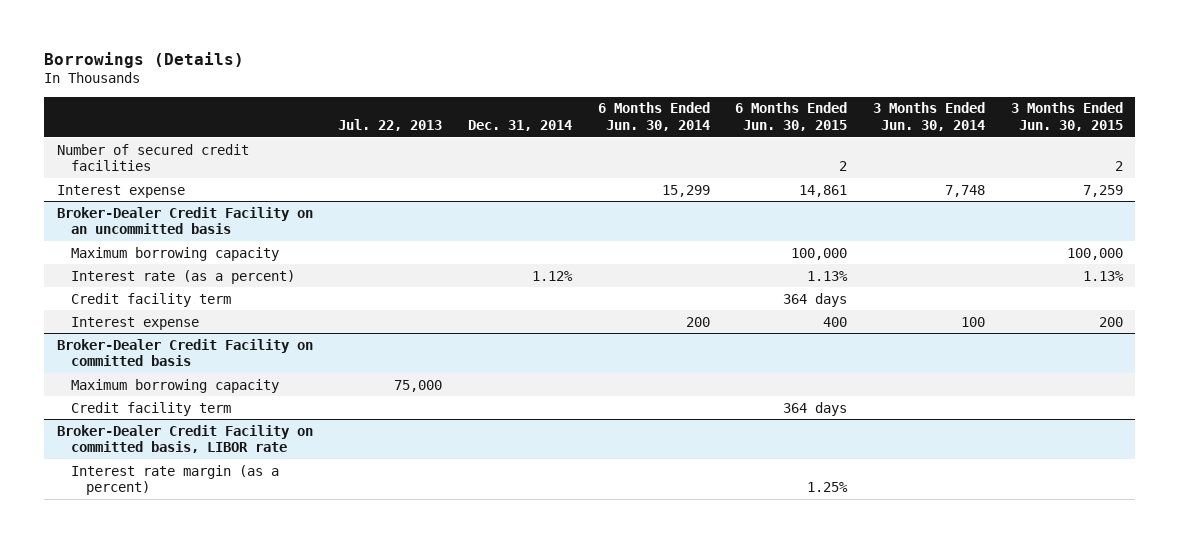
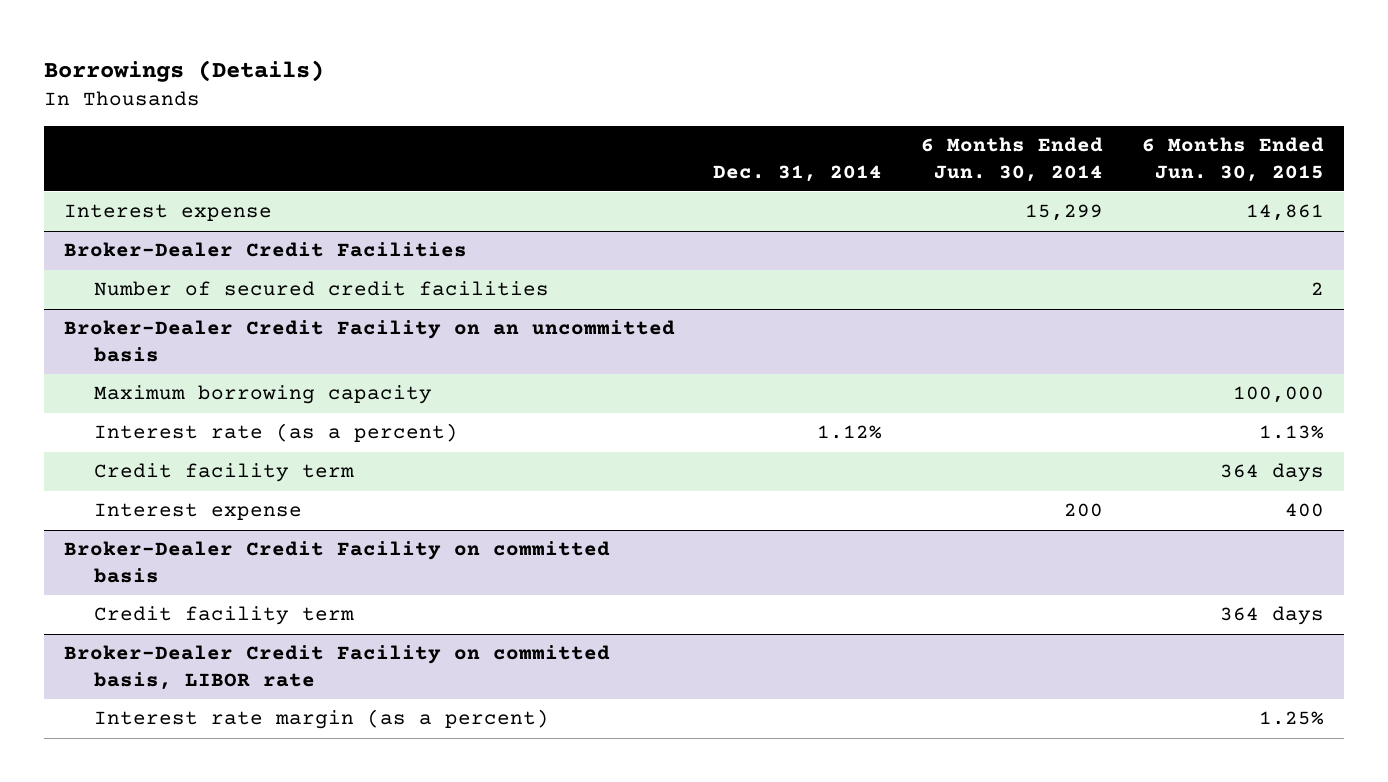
[338,118,443,131] Jul. 22, 2013 -> none
[872,102,985,131] 3 Months Ended Jun. 30, 2014 -> none
[1010,102,1123,131] 3 Months Ended Jun. 30, 2015 -> none
[56,143,249,171] Number of secured credit facilities -> none
none -> [63,242,467,258] Broker-Dealer Credit Facilities
none -> [94,281,550,297] Number of secured credit facilities
[71,378,280,393] Maximum borrowing capacity -> none

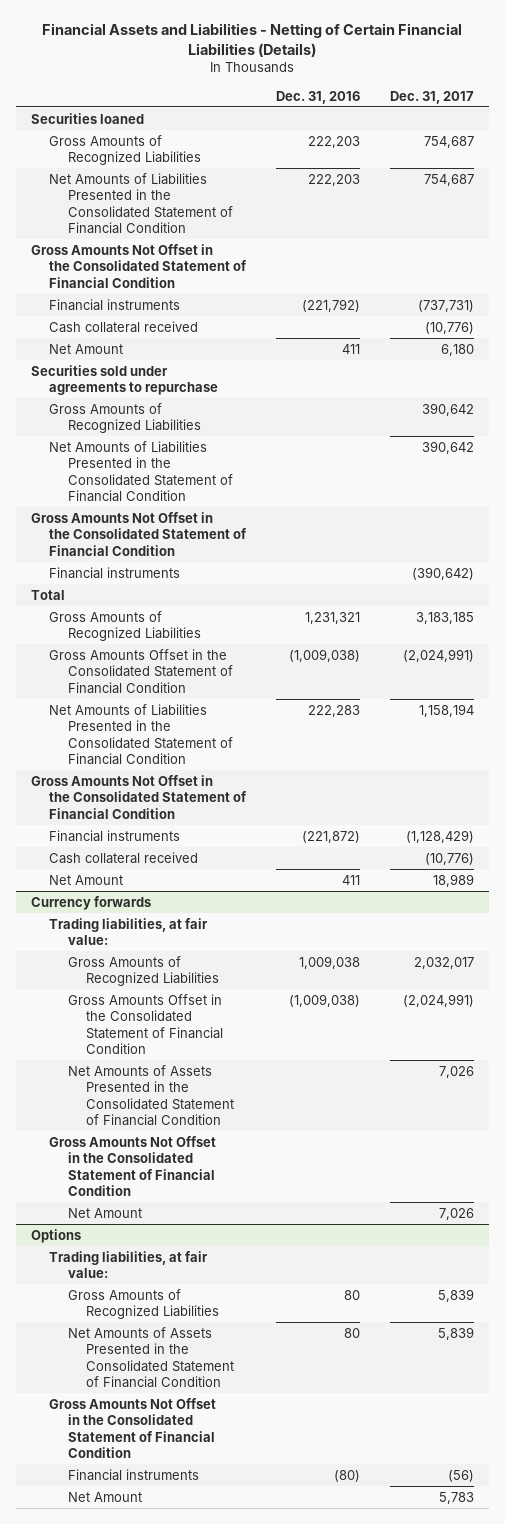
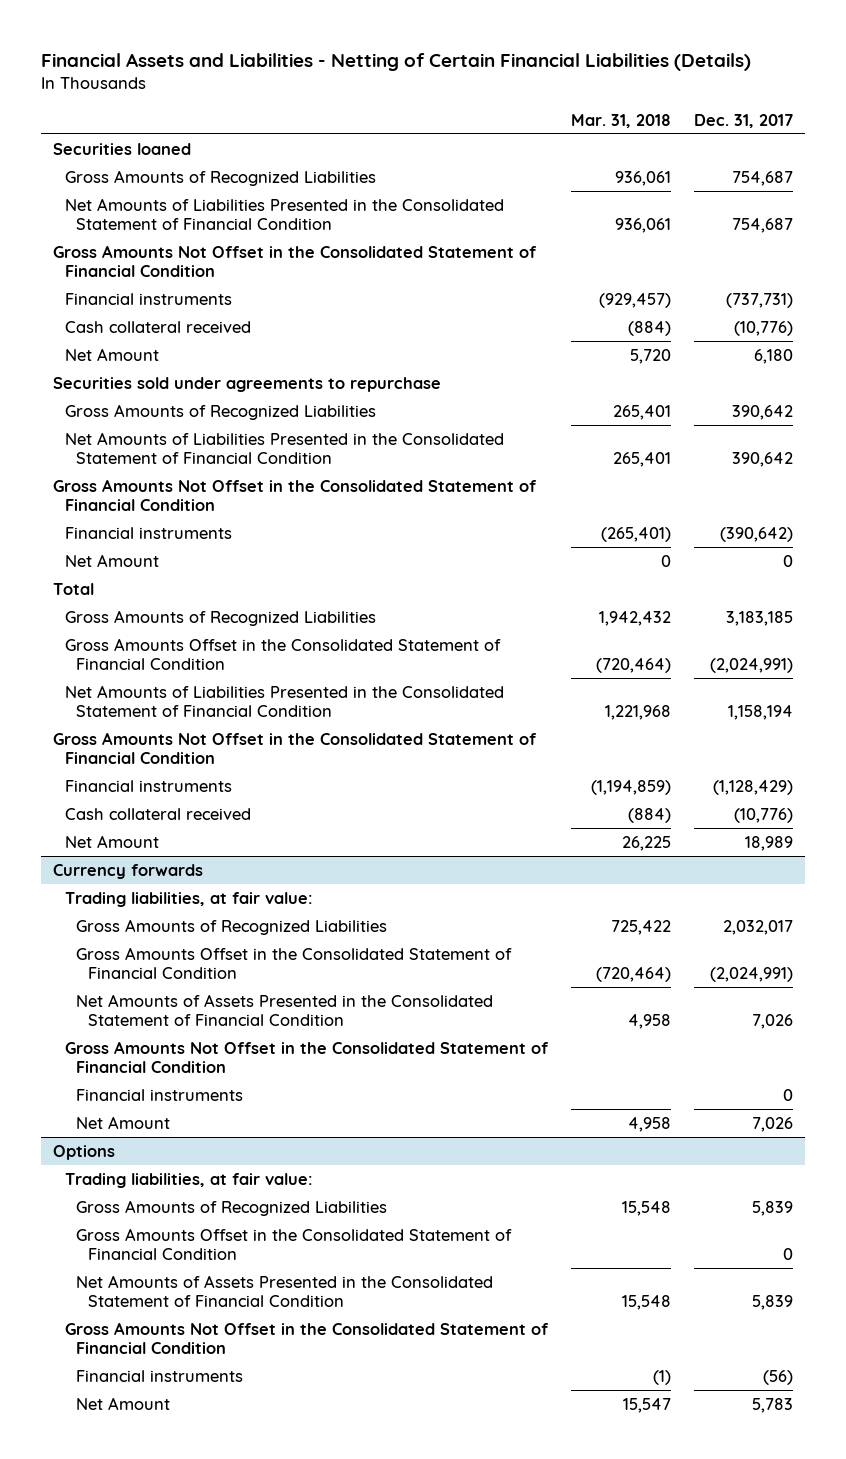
[276,90,361,104] Dec. 31, 2016 -> none
none -> [570,113,671,128] Mar. 31, 2018
none -> [64,553,159,567] Net Amount
none -> [76,1088,244,1101] Financial instruments
none -> [76,1227,513,1261] Gross Amounts Offset in the Consolidated Statement of Financial Condition

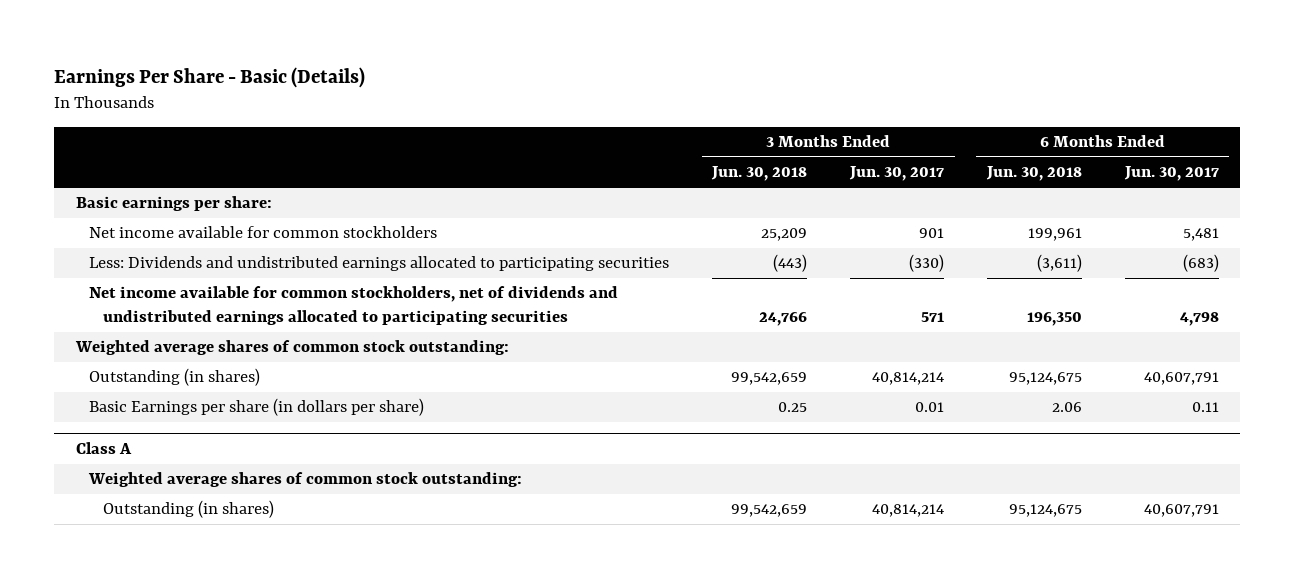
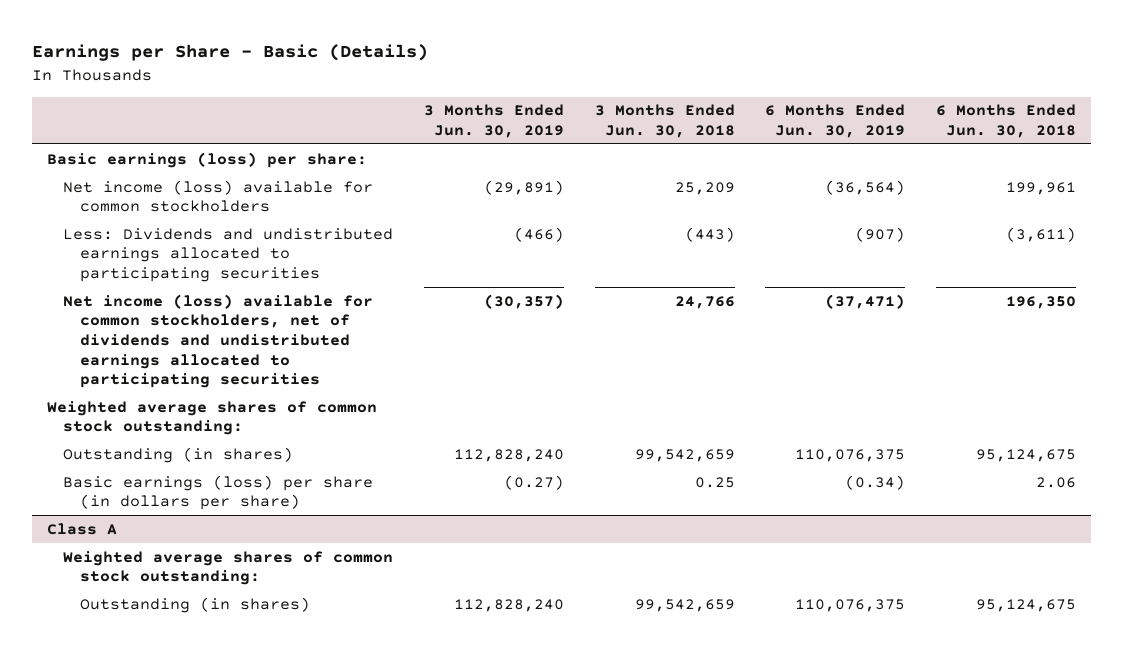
[54,67,366,89] Earnings Per Share - Basic (Details) -> [31,44,428,62] Earnings per Share - Basic (Details)
[849,166,945,182] Jun. 30, 2017 -> none
[1123,166,1219,182] Jun. 30, 2017 -> none
none -> [424,104,565,138] 3 Months Ended Jun. 30, 2019
none -> [765,104,906,138] 6 Months Ended Jun. 30, 2019
[75,196,272,212] Basic earnings per share: -> [46,151,367,168] Basic earnings (loss) per share:
[89,226,438,239] Net income available for common stockholders -> [63,179,374,213] Net income (loss) available for common stockholders
[89,286,619,326] Net income available for common stockholders, net of dividends and undistributed earnings allocated to participating securities -> [63,293,374,389] Net income (loss) available for common stockholders, net of dividends and undistributed earnings allocated to participating securities
[89,398,425,417] Basic Earnings per share (in dollars per share) -> [63,474,374,511] Basic earnings (loss) per share (in dollars per share)

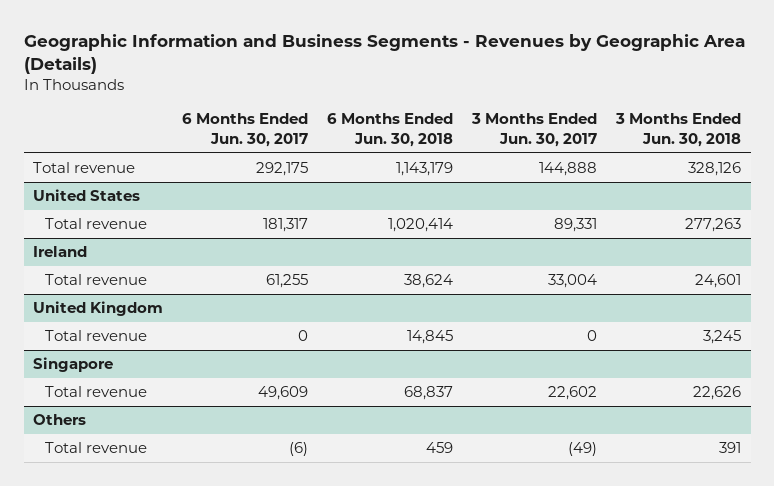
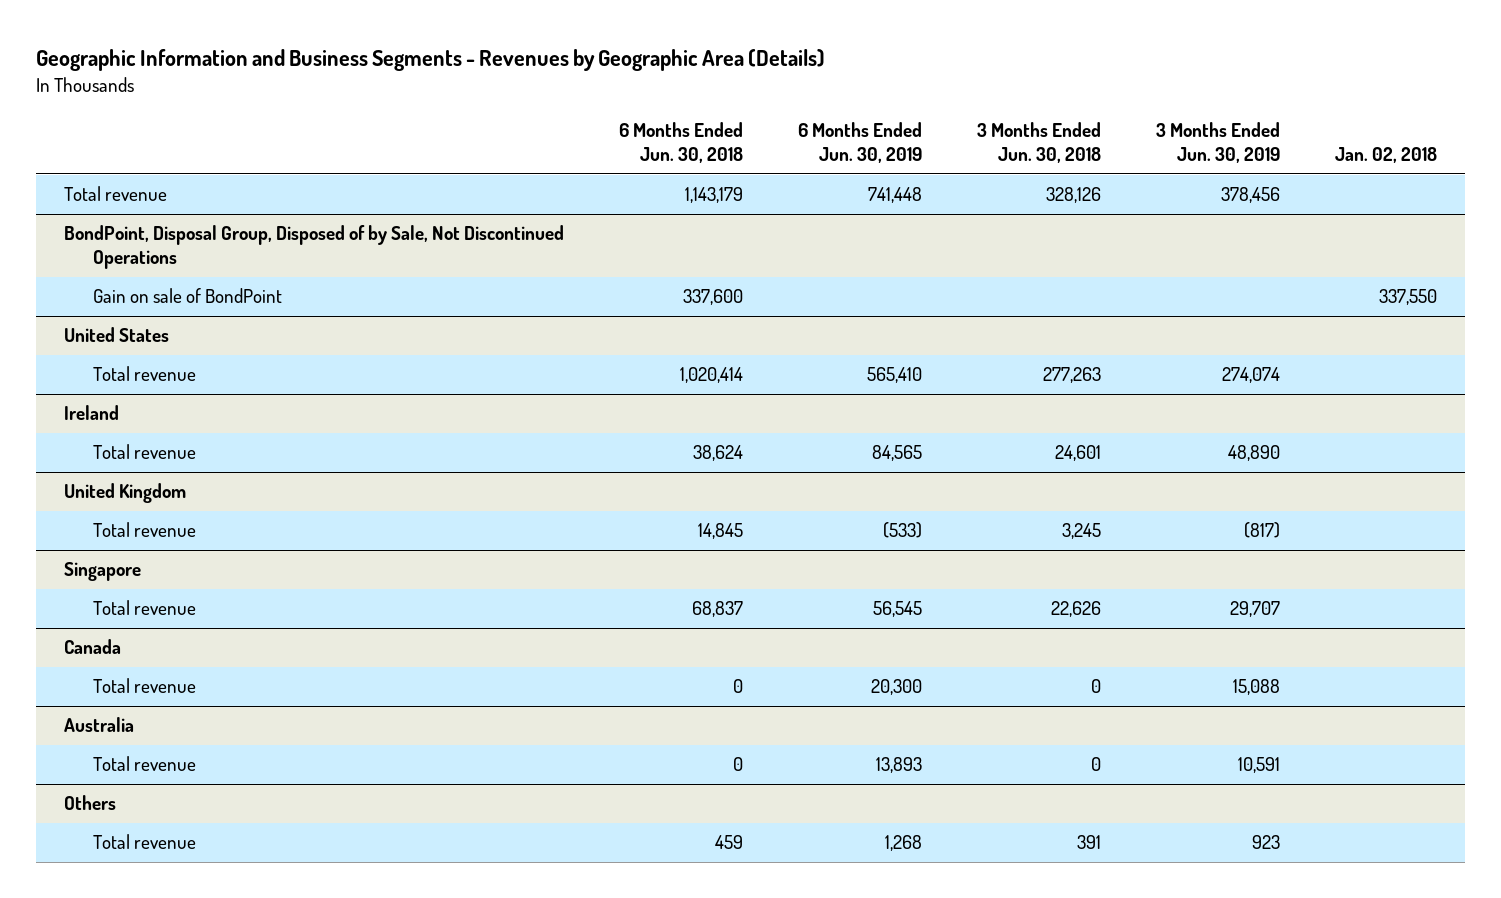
[182,113,309,147] 6 Months Ended Jun. 30, 2017 -> none
[471,113,598,147] 3 Months Ended Jun. 30, 2017 -> none
none -> [797,122,922,164] 6 Months Ended Jun. 30, 2019
none -> [1155,122,1280,164] 3 Months Ended Jun. 30, 2019
none -> [1335,147,1438,164] Jan. 02, 2018
none -> [63,225,564,270] BondPoint, Disposal Group, Disposed of by Sale, Not Discontinued Operations
none -> [93,288,283,304] Gain on sale of BondPoint
none -> [63,639,121,655] Canada
none -> [93,678,197,694] Total revenue
none -> [63,717,134,733] Australia
none -> [93,756,197,772] Total revenue

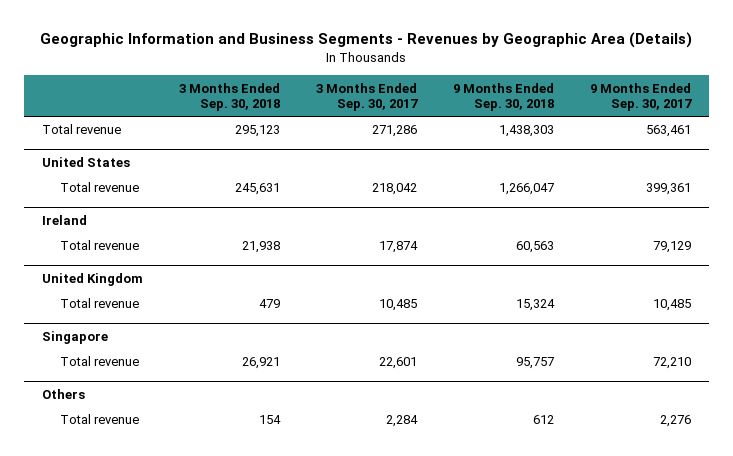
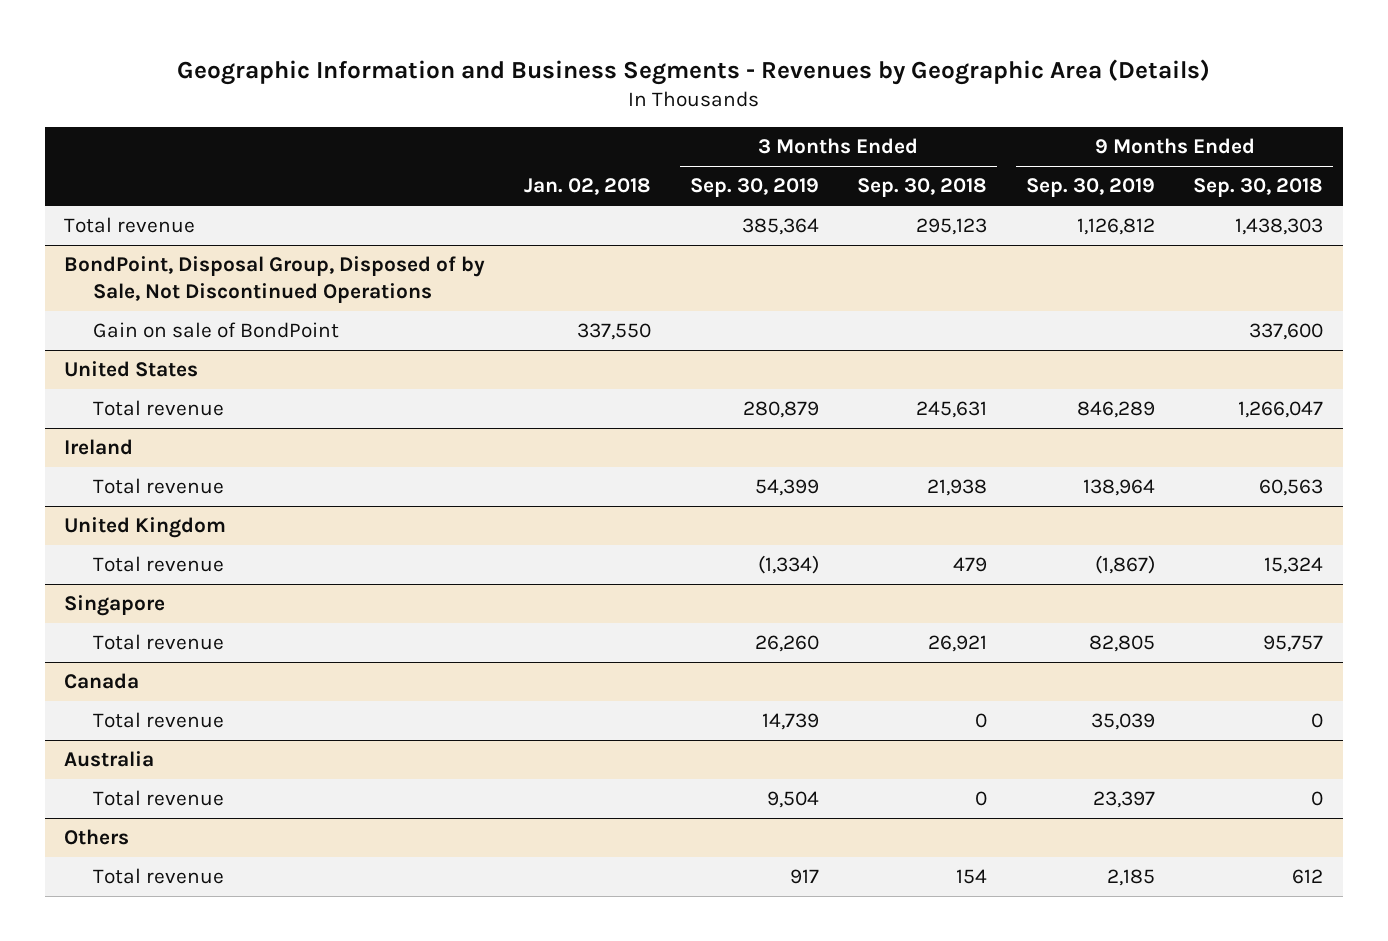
[315,82,418,112] 3 Months Ended Sep. 30, 2017 -> none
[589,82,692,112] 9 Months Ended Sep. 30, 2017 -> none
none -> [523,178,651,196] Jan. 02, 2018
none -> [689,178,819,198] Sep. 30, 2019
none -> [1025,178,1155,198] Sep. 30, 2019
none -> [64,256,486,304] BondPoint, Disposal Group, Disposed of by Sale, Not Discontinued Operations
none -> [93,322,340,339] Gain on sale of BondPoint
none -> [64,673,140,690] Canada
none -> [93,712,225,729] Total revenue
none -> [64,751,155,768] Australia
none -> [93,790,225,807] Total revenue

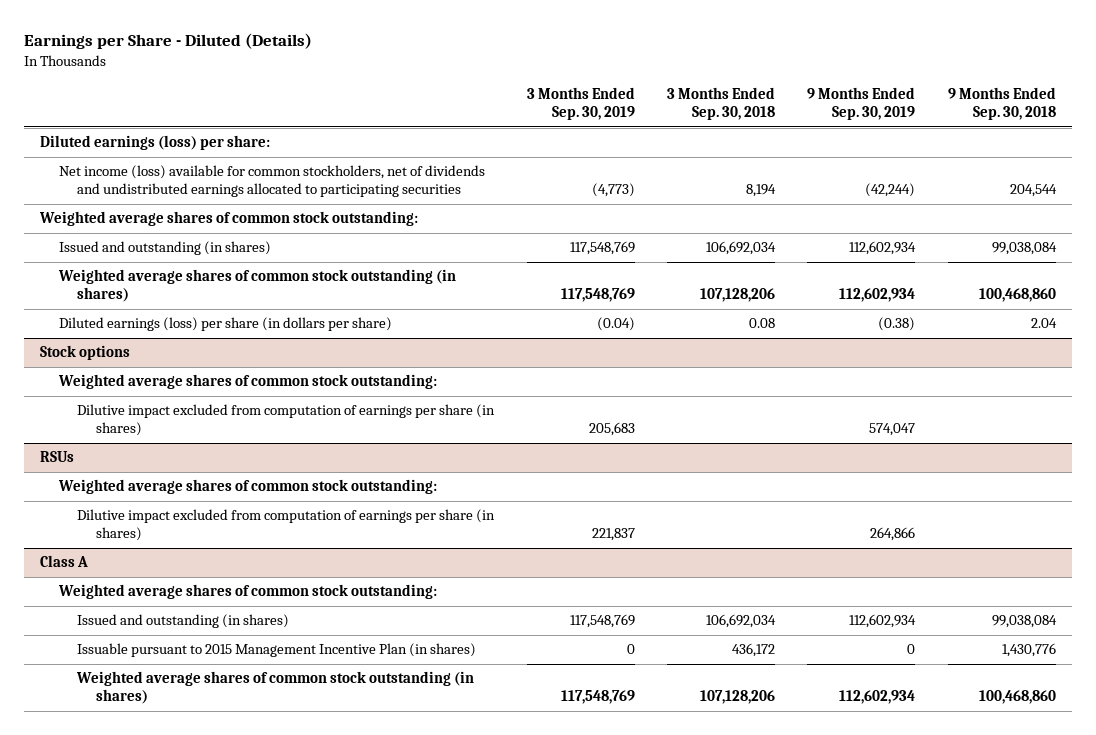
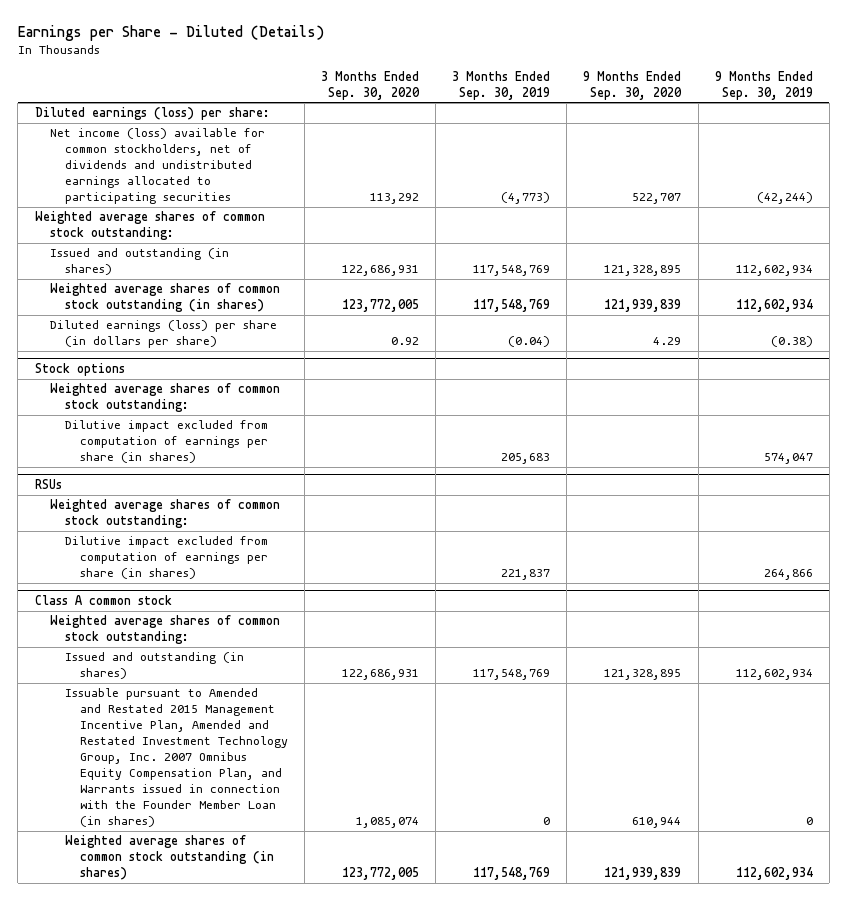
[666,87,775,121] 3 Months Ended Sep. 30, 2018 -> none
[947,87,1056,121] 9 Months Ended Sep. 30, 2018 -> none
none -> [320,70,420,100] 3 Months Ended Sep. 30, 2020
none -> [583,70,683,100] 9 Months Ended Sep. 30, 2020
[40,555,89,568] Class A -> [34,595,172,606] Class A common stock
[77,643,477,658] Issuable pursuant to 2015 Management Incentive Plan (in shares) -> [64,688,288,827] Issuable pursuant to Amended and Restated 2015 Management Incentive Plan, Amended and Restated Investment Technology Group, Inc. 2007 Omnibus Equity Compensation Plan, and Warrants issued in connection with the Founder Member Loan (in shares)

